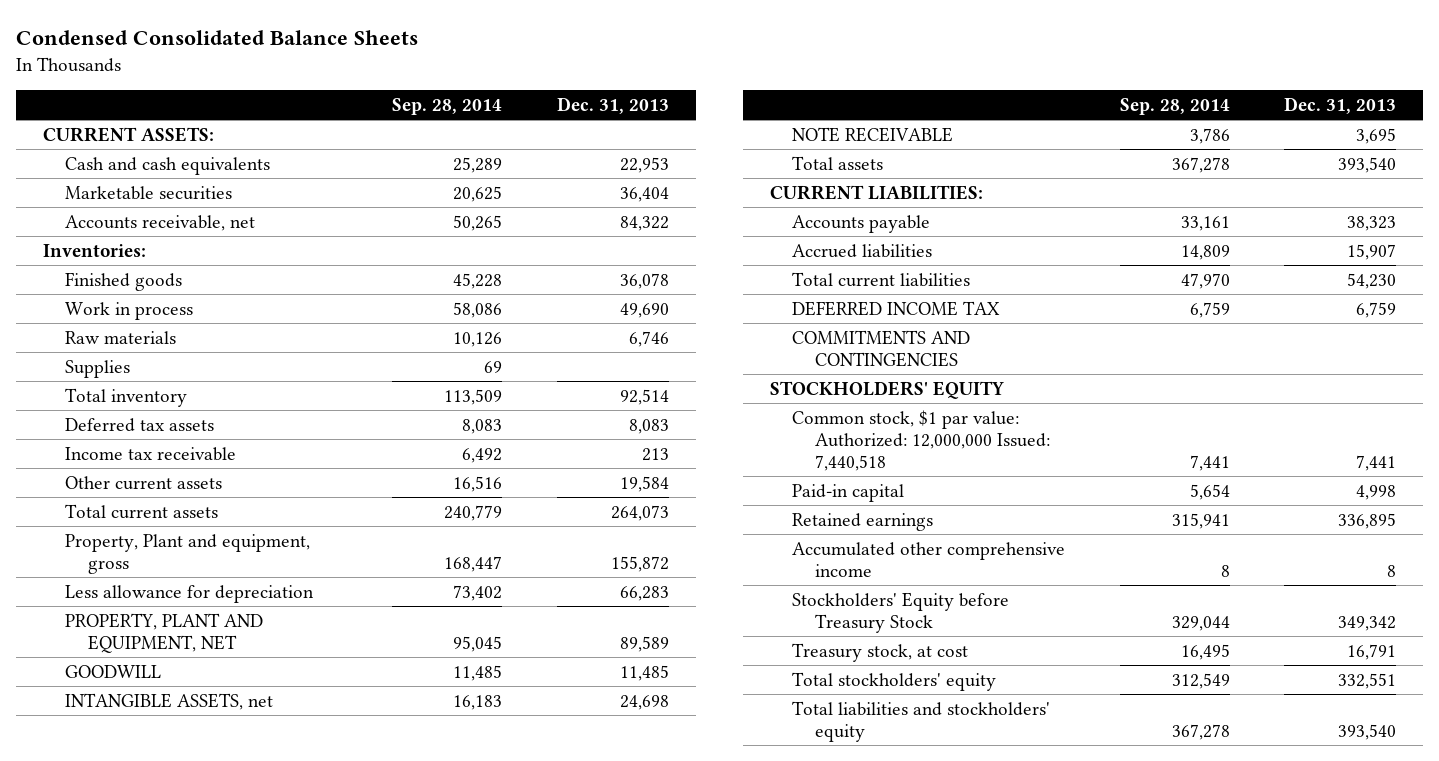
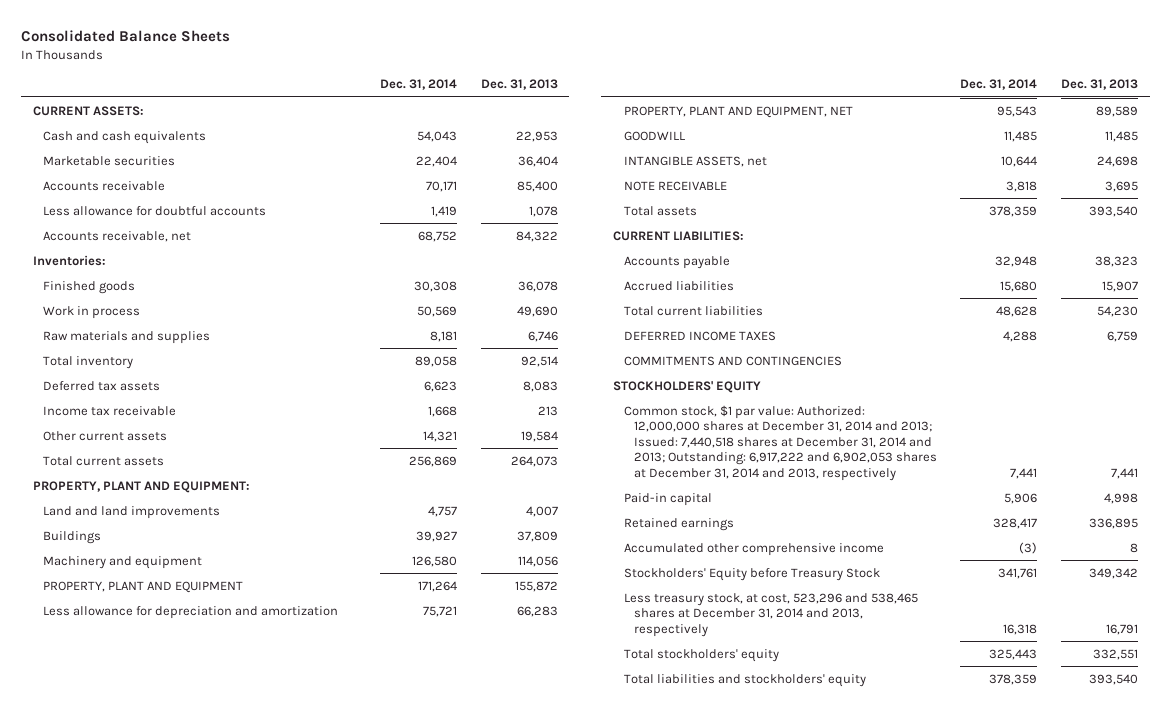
[15,30,418,46] Condensed Consolidated Balance Sheets -> [21,30,231,43] Consolidated Balance Sheets
[392,97,503,115] Sep. 28, 2014 -> none
none -> [380,79,458,91] Dec. 31, 2014
none -> [43,180,166,191] Accounts receivable
none -> [43,205,267,216] Less allowance for doubtful accounts
[65,359,131,378] Supplies -> none
[65,330,177,344] Raw materials -> [43,330,211,344] Raw materials and supplies
none -> [32,480,250,493] PROPERTY, PLANT AND EQUIPMENT:
none -> [43,505,221,519] Land and land improvements
none -> [43,530,102,544] Buildings
none -> [43,555,203,569] Machinery and equipment
[65,533,311,574] Property, Plant and equipment, gross -> [43,580,244,593] PROPERTY, PLANT AND EQUIPMENT
[65,584,315,603] Less allowance for depreciation -> [43,605,339,619] Less allowance for depreciation and amortization
[792,300,1001,316] DEFERRED INCOME TAX -> [623,330,776,341] DEFERRED INCOME TAXES
[792,409,1050,471] Common stock, $1 par value: Authorized: 12,000,000 Issued: 7,440,518 -> [623,404,938,481] Common stock, $1 par value: Authorized: 12,000,000 shares at December 31, 2014 and 2013; Issued: 7,440,518 shares at December 31, 2014 and 2013; Outstanding: 6,917,222 and 6,902,053 shares at December 31, 2014 and 2013, respectively
[792,642,969,662] Treasury stock, at cost -> [623,592,918,637] Less treasury stock, at cost, 523,296 and 538,465 shares at December 31, 2014 and 2013, respectively

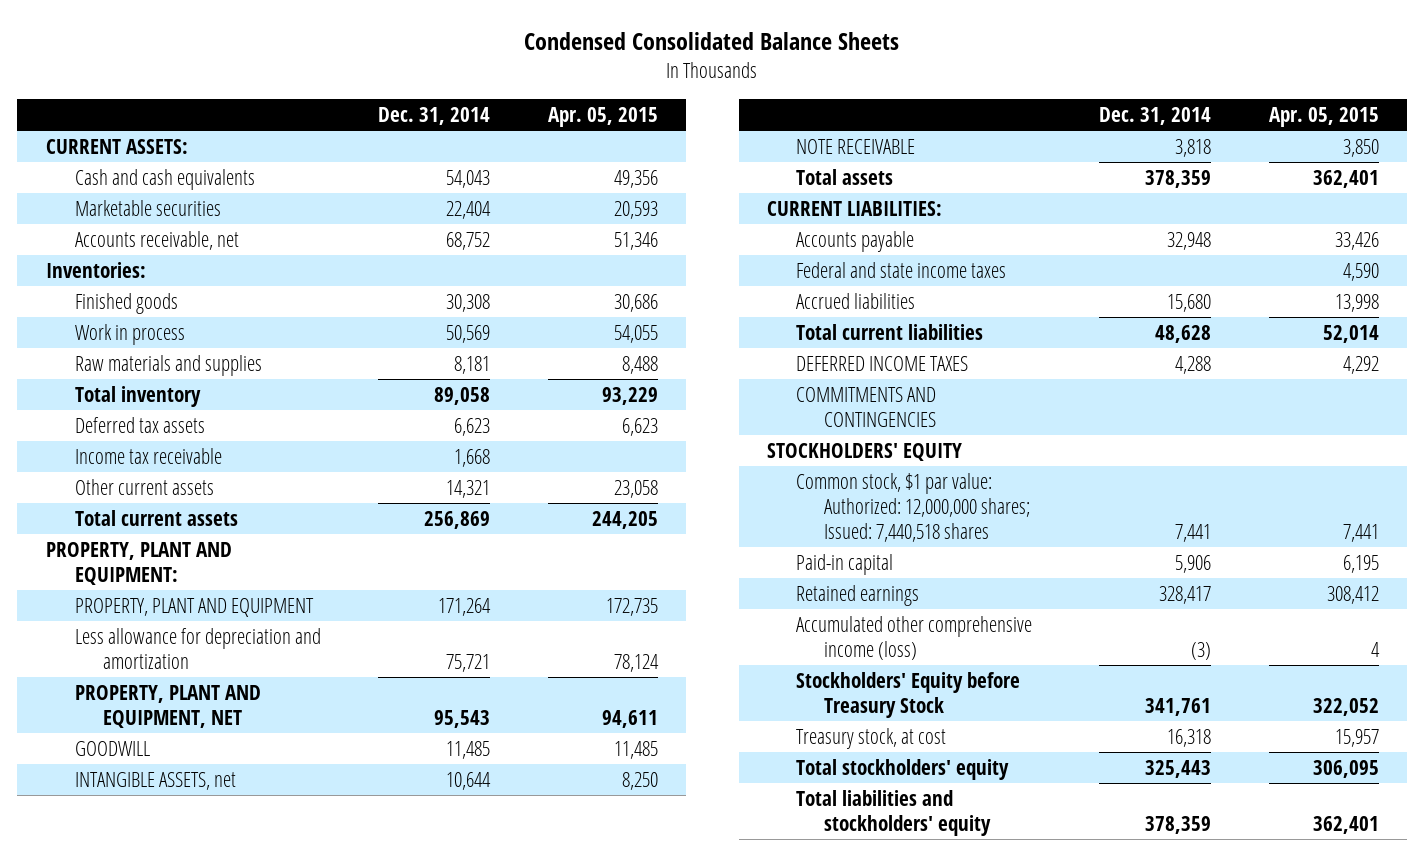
[21,30,231,43] Consolidated Balance Sheets -> [524,31,900,50] Condensed Consolidated Balance Sheets
[480,79,558,91] Dec. 31, 2013 -> none
none -> [547,107,658,128] Apr. 05, 2015
[43,180,166,191] Accounts receivable -> none
[43,205,267,216] Less allowance for doubtful accounts -> none
[43,505,221,519] Land and land improvements -> none
[43,530,102,544] Buildings -> none
[43,555,203,569] Machinery and equipment -> none
none -> [795,262,1006,279] Federal and state income taxes
[623,404,938,481] Common stock, $1 par value: Authorized: 12,000,000 shares at December 31, 2014 and 2013; Issued: 7,440,518 shares at December 31, 2014 and 2013; Outstanding: 6,917,222 and 6,902,053 shares at December 31, 2014 and 2013, respectively -> [795,473,1031,542] Common stock, $1 par value: Authorized: 12,000,000 shares; Issued: 7,440,518 shares
[623,542,884,556] Accumulated other comprehensive income -> [795,616,1032,660] Accumulated other comprehensive income (loss)
[623,592,918,637] Less treasury stock, at cost, 523,296 and 538,465 shares at December 31, 2014 and 2013, respectively -> [795,728,946,750] Treasury stock, at cost

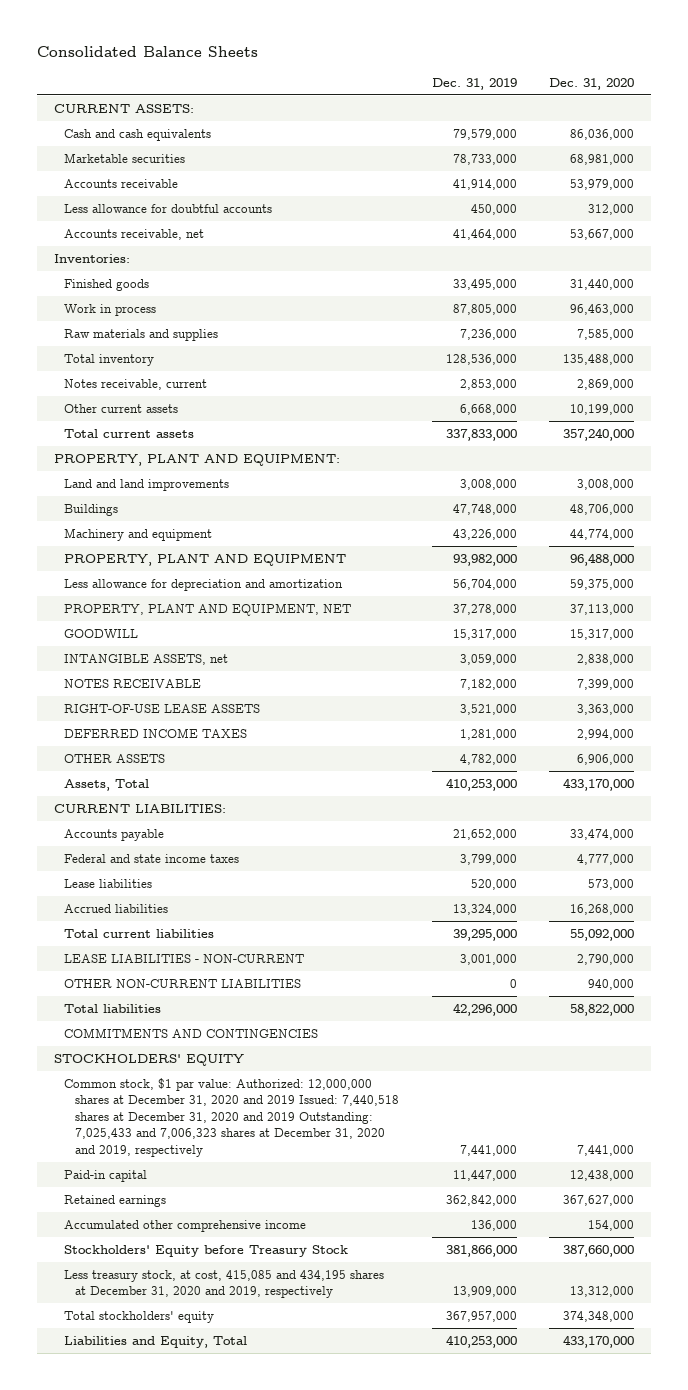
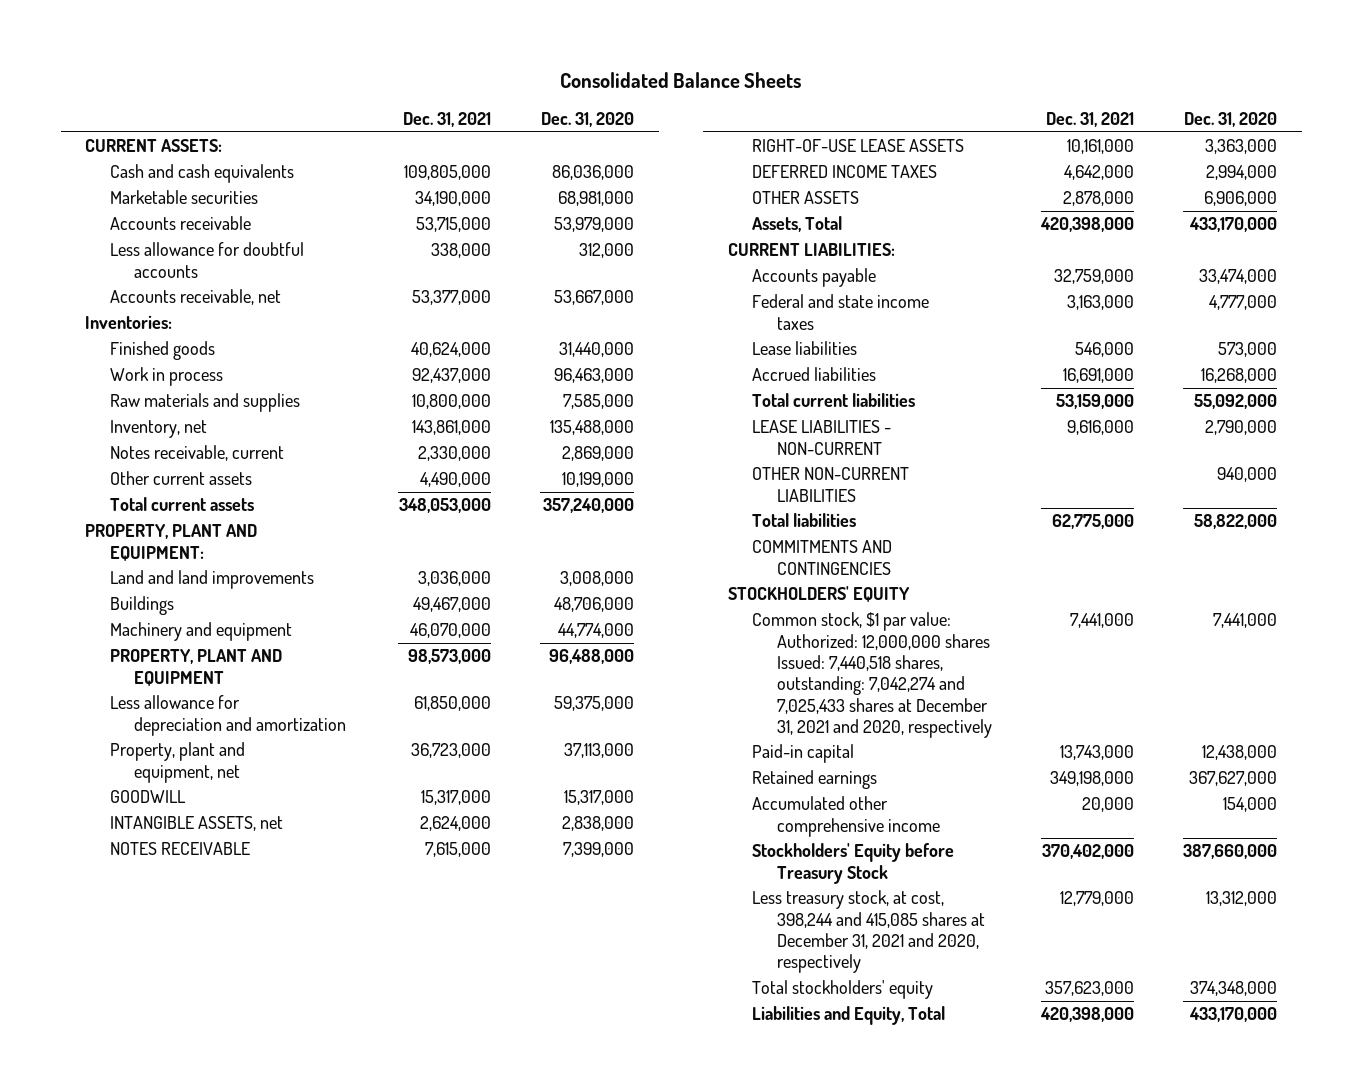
[431,77,517,90] Dec. 31, 2019 -> none
none -> [403,112,492,128] Dec. 31, 2021
[64,353,155,366] Total inventory -> [109,420,207,439] Inventory, net
[64,602,352,616] PROPERTY, PLANT AND EQUIPMENT, NET -> [109,742,245,783] Property, plant and equipment, net
[64,1077,400,1157] Common stock, $1 par value: Authorized: 12,000,000 shares at December 31, 2020 and 2019 Issued: 7,440,518 shares at December 31, 2020 and 2019 Outstanding: 7,025,433 and 7,006,323 shares at December 31, 2020 and 2019, respectively -> [752,612,992,738] Common stock, $1 par value: Authorized: 12,000,000 shares Issued: 7,440,518 shares, outstanding: 7,042,274 and 7,025,433 shares at December 31, 2021 and 2020, respectively
[64,1269,385,1299] Less treasury stock, at cost, 415,085 and 434,195 shares at December 31, 2020 and 2019, respectively -> [752,890,985,974] Less treasury stock, at cost, 398,244 and 415,085 shares at December 31, 2021 and 2020, respectively

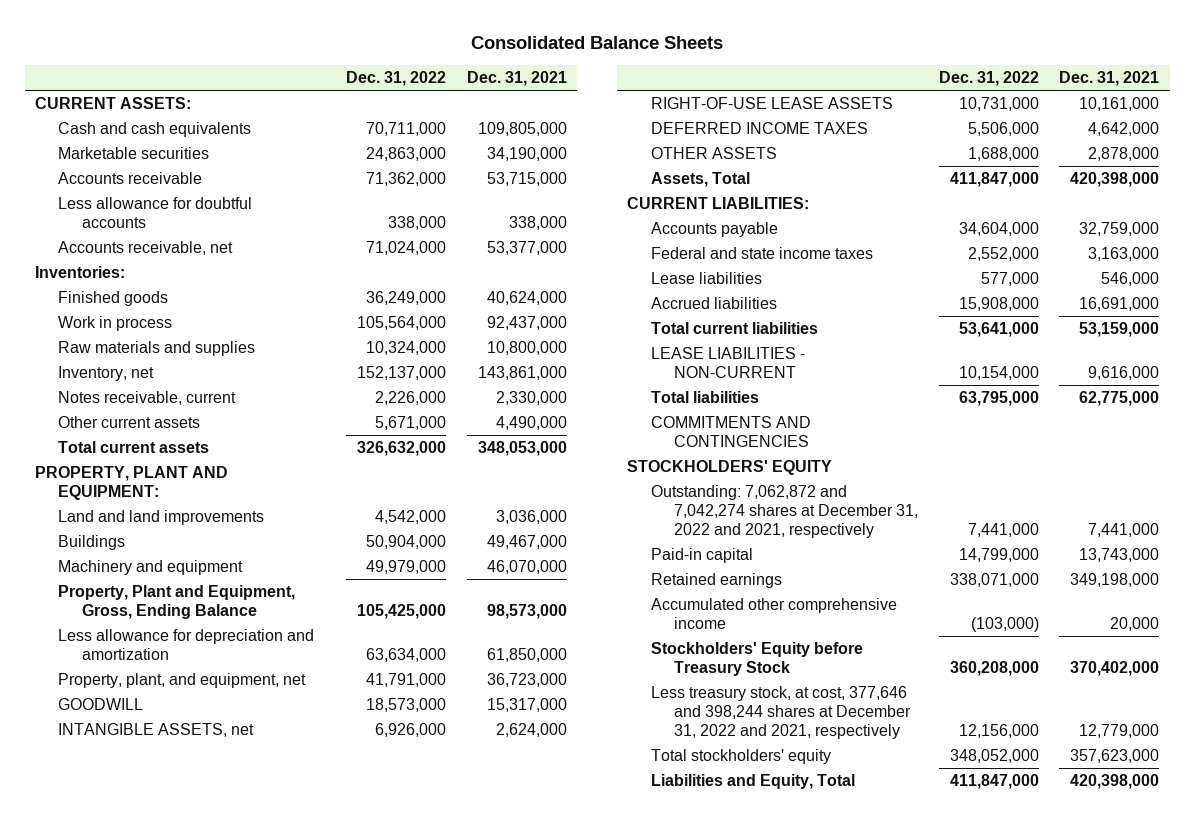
[541,112,635,128] Dec. 31, 2020 -> none
none -> [346,71,447,87] Dec. 31, 2022
[109,649,282,686] PROPERTY, PLANT AND EQUIPMENT -> [58,585,296,620] Property, Plant and Equipment, Gross, Ending Balance
[109,742,245,783] Property, plant and equipment, net -> [58,673,307,689] Property, plant, and equipment, net
[109,842,250,856] NOTES RECEIVABLE -> none
[752,467,910,502] OTHER NON-CURRENT LIABILITIES -> none
[752,612,992,738] Common stock, $1 par value: Authorized: 12,000,000 shares Issued: 7,440,518 shares, outstanding: 7,042,274 and 7,025,433 shares at December 31, 2021 and 2020, respectively -> [650,485,919,539] Outstanding: 7,062,872 and 7,042,274 shares at December 31, 2022 and 2021, respectively
[752,890,985,974] Less treasury stock, at cost, 398,244 and 415,085 shares at December 31, 2021 and 2020, respectively -> [650,686,912,740] Less treasury stock, at cost, 377,646 and 398,244 shares at December 31, 2022 and 2021, respectively

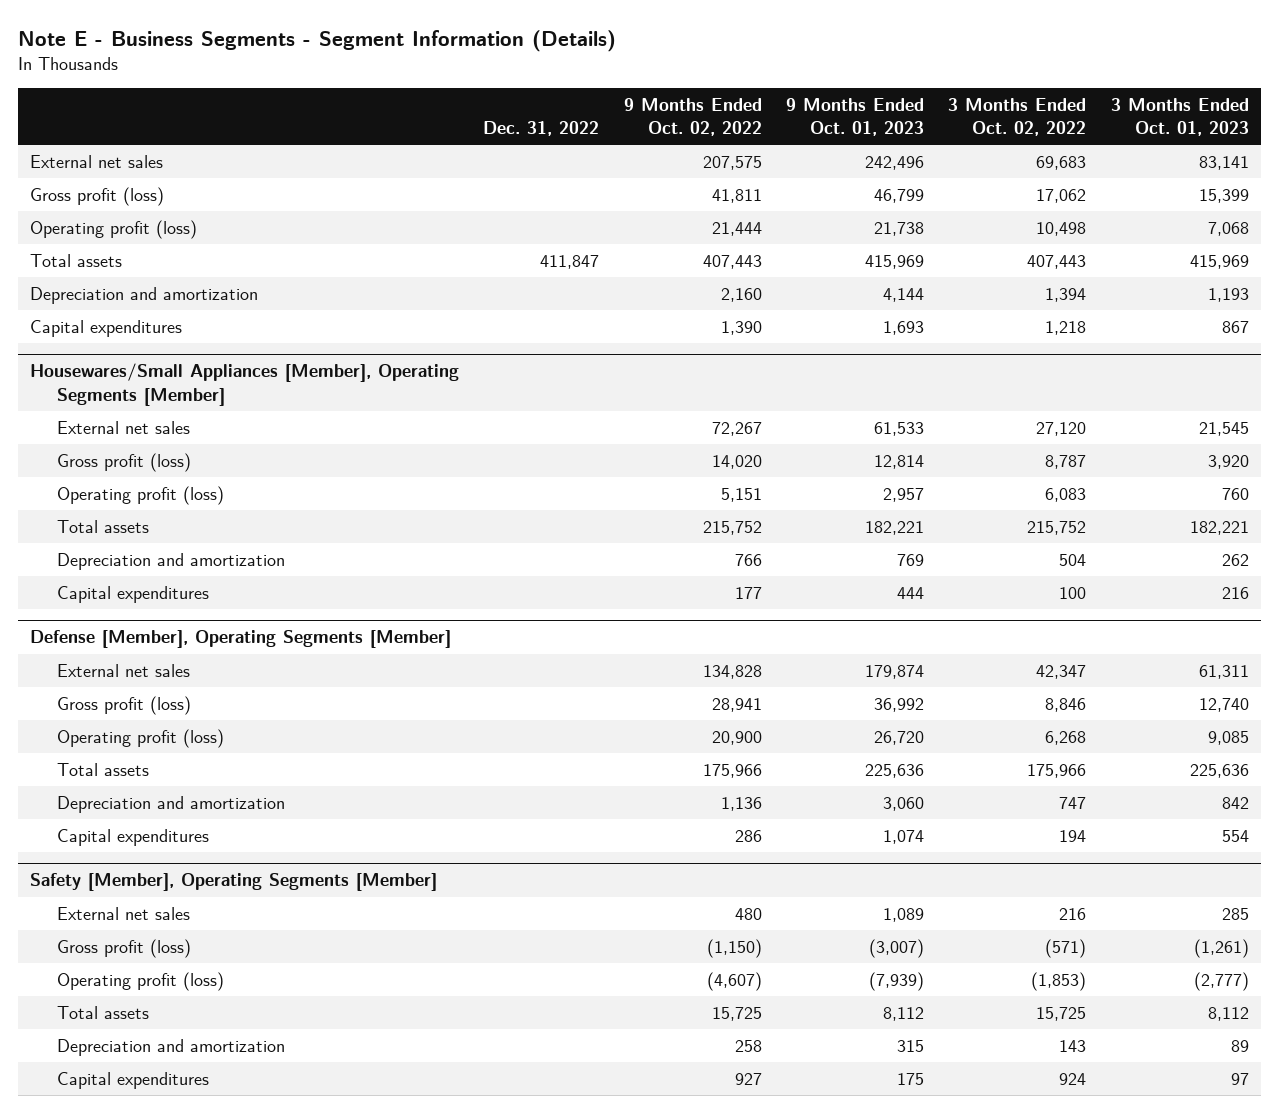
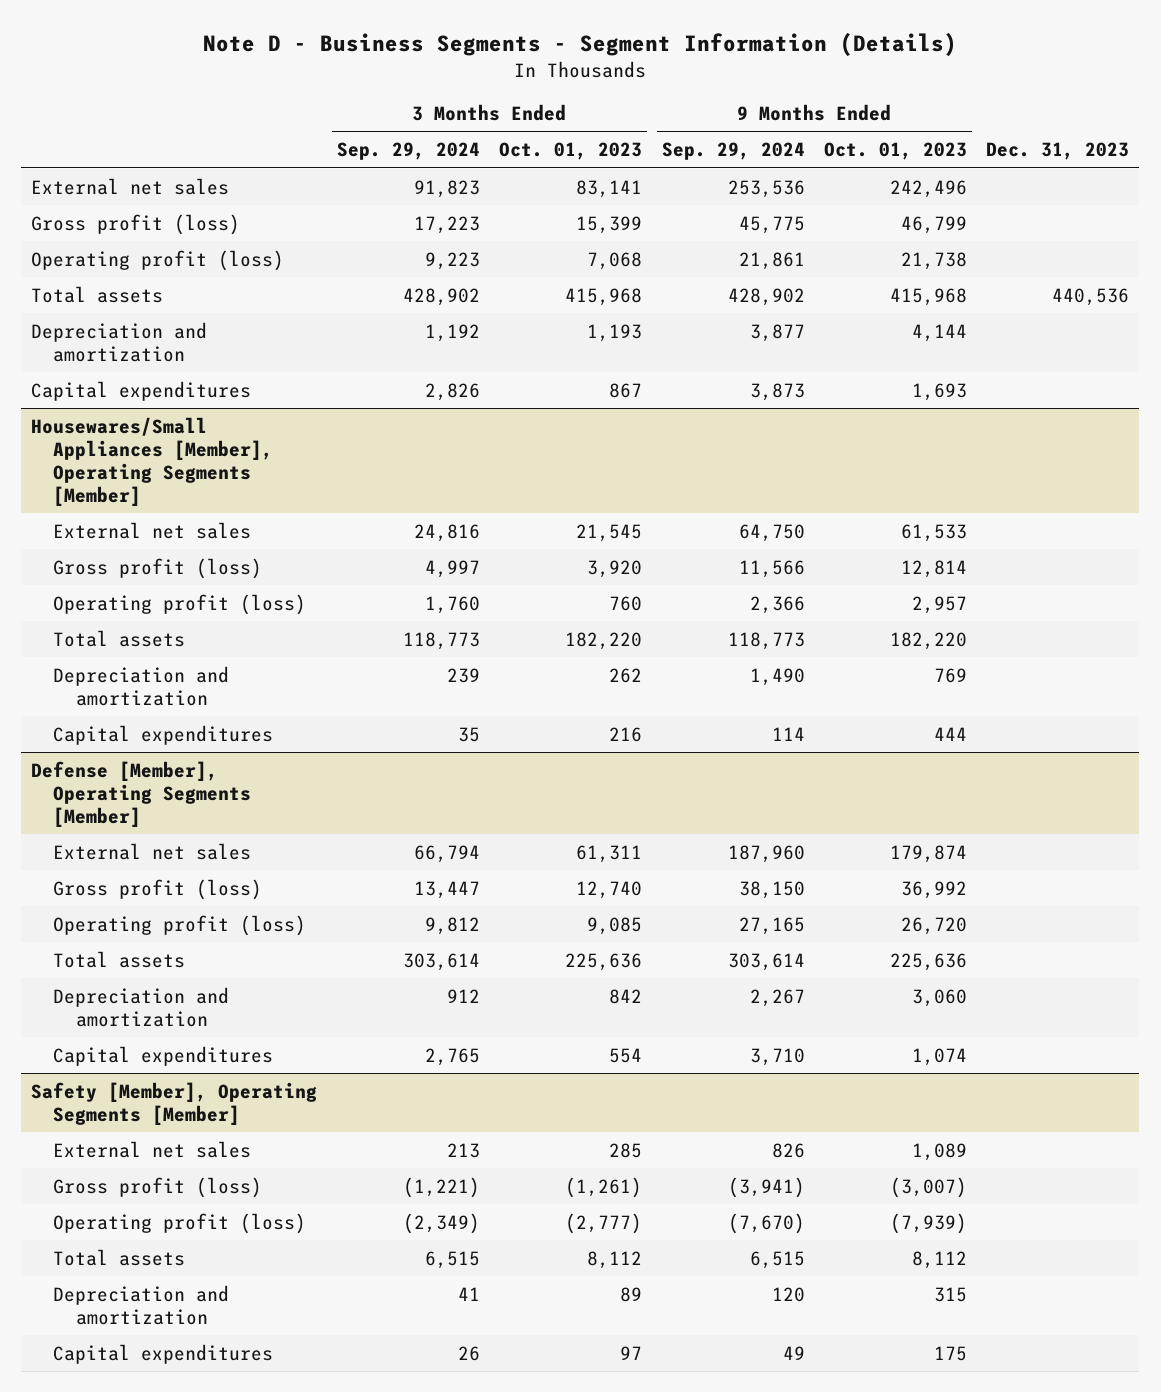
[18,29,617,52] Note E - Business Segments - Segment Information (Details) -> [203,32,958,56] Note D - Business Segments - Segment Information (Details)
[483,120,600,136] Dec. 31, 2022 -> none
[623,97,762,136] 9 Months Ended Oct. 02, 2022 -> none
[948,97,1087,136] 3 Months Ended Oct. 02, 2022 -> none
none -> [336,142,480,161] Sep. 29, 2024
none -> [661,142,805,161] Sep. 29, 2024
none -> [986,142,1130,161] Dec. 31, 2023
[865,254,925,269] 415,969 -> [890,287,968,306] 415,968
[1189,254,1249,269] 415,969 -> [565,287,643,306] 415,968
[865,520,925,535] 182,221 -> [890,631,968,650] 182,220
[1189,520,1249,535] 182,221 -> [565,631,643,650] 182,220

